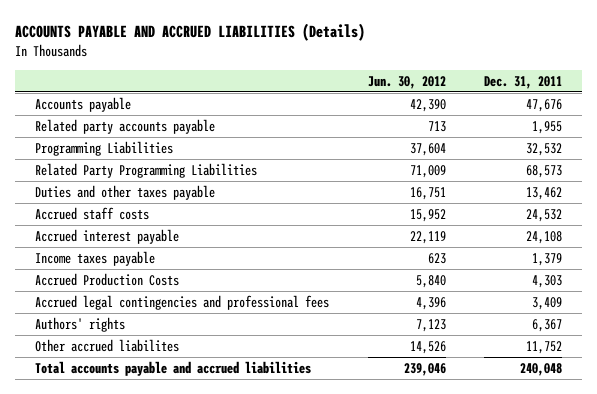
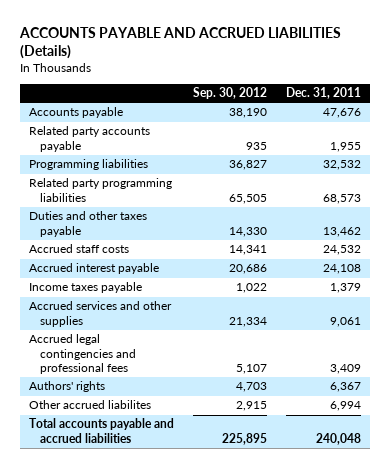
[367,75,446,89] Jun. 30, 2012 -> none
none -> [193,87,268,100] Sep. 30, 2012
[34,141,173,157] Programming Liabilities -> [29,159,149,171] Programming liabilities
[34,163,257,179] Related Party Programming Liabilities -> [29,178,173,202] Related party programming liabilities
[34,273,179,287] Accrued Production Costs -> none
none -> [29,301,173,327] Accrued services and other supplies
[526,341,563,355] 11,752 -> [329,401,361,412] 6,994

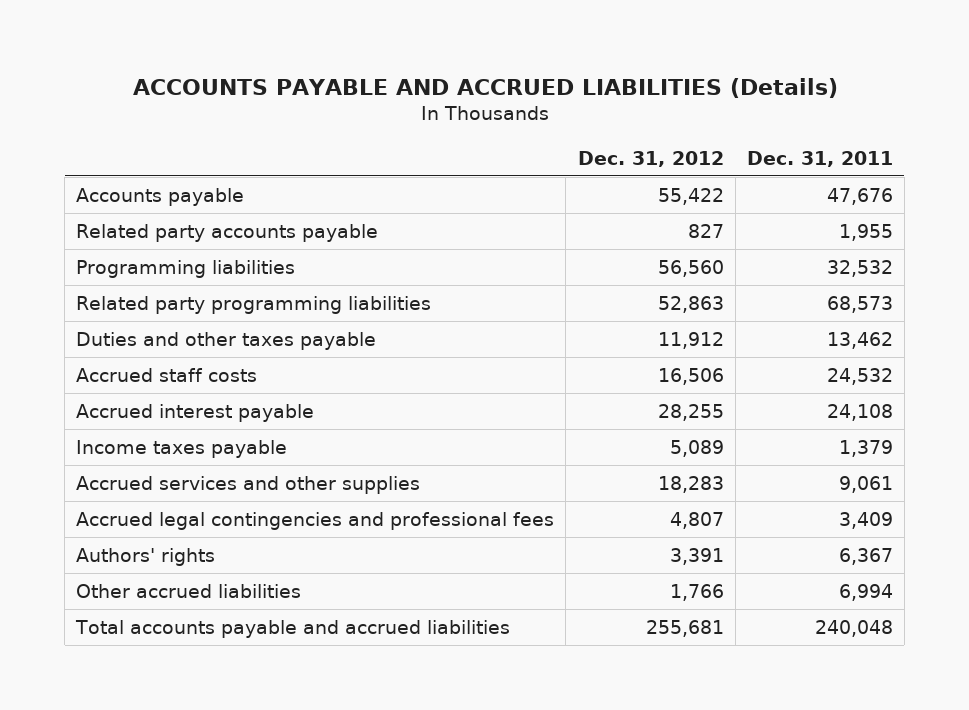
[193,87,268,100] Sep. 30, 2012 -> none
none -> [577,150,724,167] Dec. 31, 2012
[29,400,152,410] Other accrued liabilites -> [76,584,302,599] Other accrued liabilities

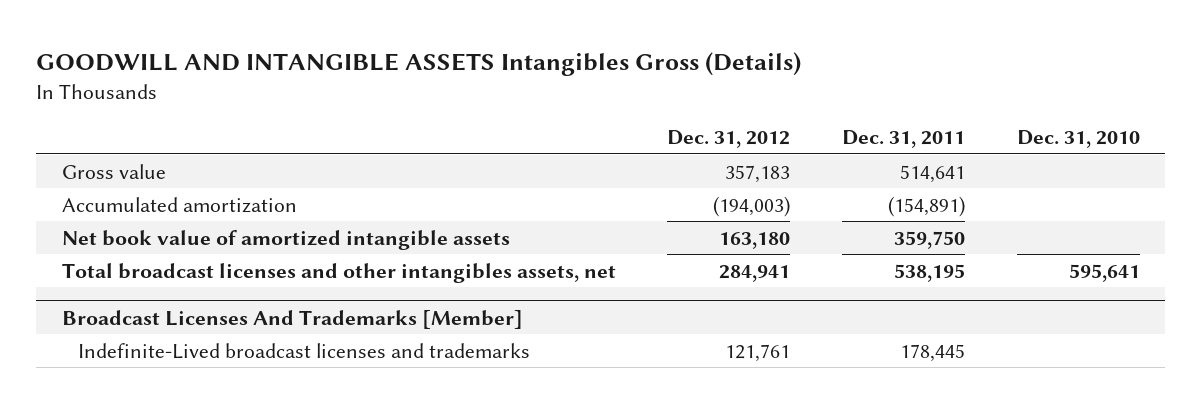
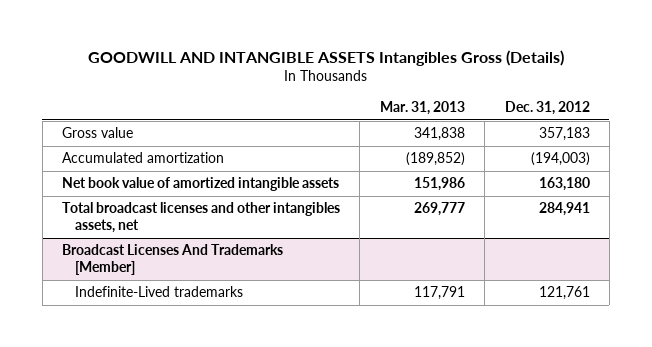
[841,130,965,149] Dec. 31, 2011 -> none
[1016,130,1140,149] Dec. 31, 2010 -> none
none -> [379,100,465,115] Mar. 31, 2013
[77,342,530,359] Indefinite-Lived broadcast licenses and trademarks -> [75,286,244,298] Indefinite-Lived trademarks

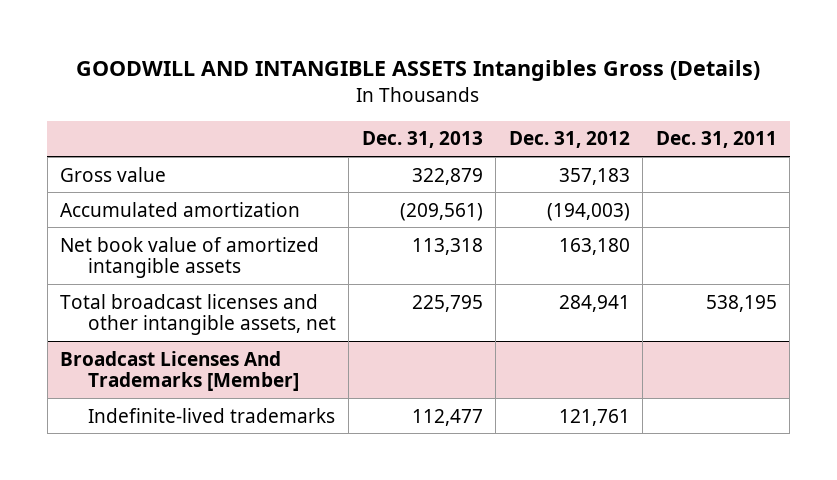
[379,100,465,115] Mar. 31, 2013 -> none
none -> [361,131,483,149] Dec. 31, 2013
none -> [655,131,777,149] Dec. 31, 2011
[62,202,341,234] Total broadcast licenses and other intangibles assets, net -> [60,293,336,336] Total broadcast licenses and other intangible assets, net
[75,286,244,298] Indefinite-Lived trademarks -> [87,407,335,423] Indefinite-lived trademarks

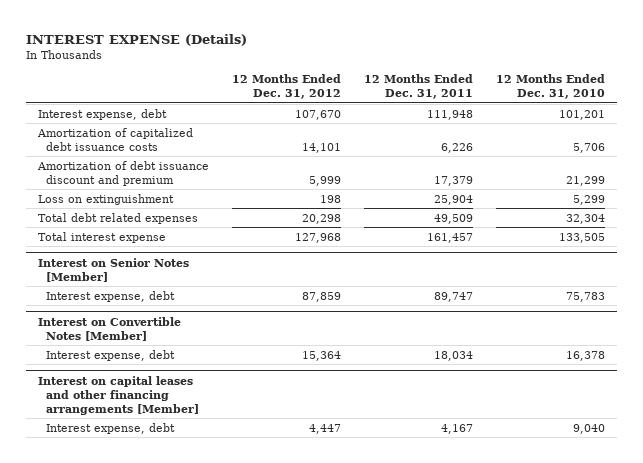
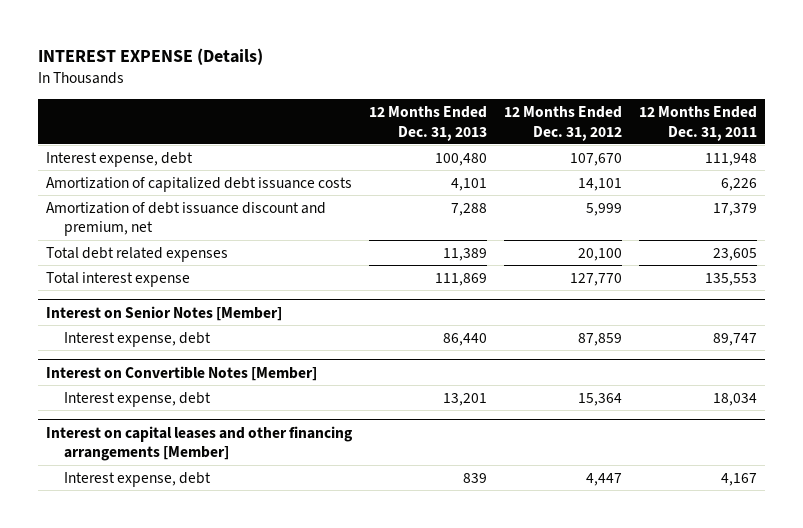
[496,74,606,100] 12 Months Ended Dec. 31, 2010 -> none
none -> [369,105,488,141] 12 Months Ended Dec. 31, 2013
[37,193,174,205] Loss on extinguishment -> none
[36,160,209,186] Amortization of debt issuance discount and premium -> [46,201,327,237] Amortization of debt issuance discount and premium, net
[302,213,342,224] 20,298 -> [578,247,623,261] 20,100
[434,213,474,224] 49,509 -> [712,247,757,261] 23,605
[295,232,342,243] 127,968 -> [570,272,623,286] 127,770
[427,232,474,243] 161,457 -> [704,272,757,286] 135,553

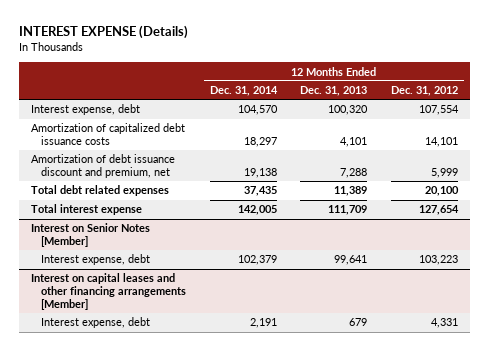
[638,105,757,141] 12 Months Ended Dec. 31, 2011 -> none
none -> [209,86,278,97] Dec. 31, 2014
[435,152,488,166] 100,480 -> [328,105,369,116] 100,320
[570,152,623,166] 107,670 -> [419,105,460,116] 107,554
[435,272,488,286] 111,869 -> [328,205,368,216] 111,709
[570,272,623,286] 127,770 -> [419,205,460,216] 127,654
[46,365,318,381] Interest on Convertible Notes [Member] -> none
[64,391,212,407] Interest expense, debt -> none
[443,332,488,346] 86,440 -> [334,255,368,266] 99,641
[578,332,623,346] 87,859 -> [419,255,459,266] 103,223
[463,472,488,483] 839 -> [349,318,368,327] 679
[586,472,623,486] 4,447 -> [431,318,459,329] 4,331

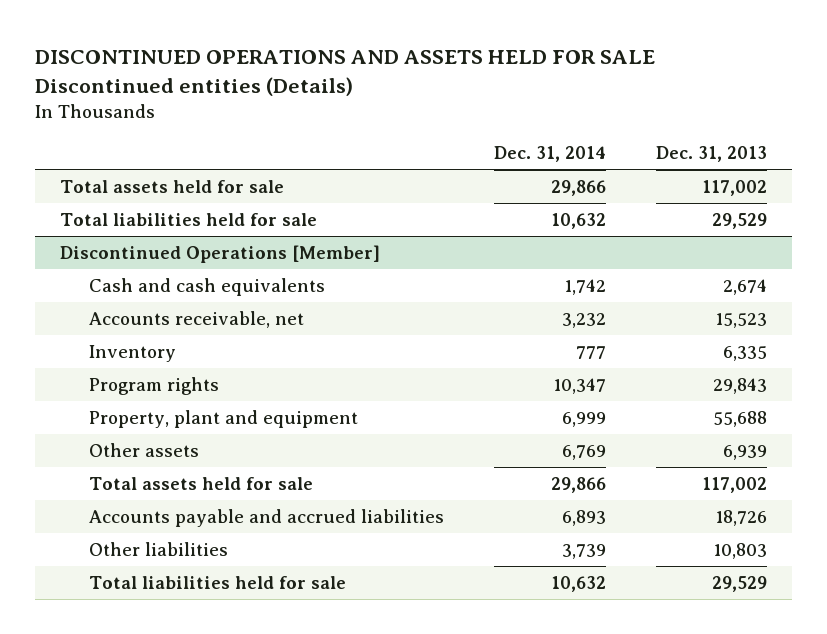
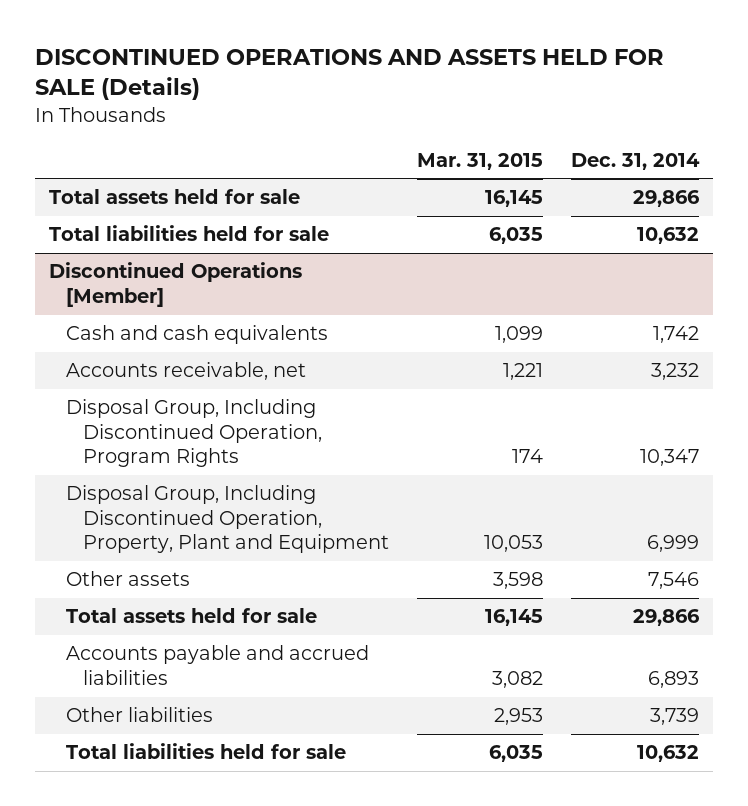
[35,50,656,96] DISCONTINUED OPERATIONS AND ASSETS HELD FOR SALE Discontinued entities (Details) -> [34,49,664,101] DISCONTINUED OPERATIONS AND ASSETS HELD FOR SALE (Details)
[656,146,768,163] Dec. 31, 2013 -> none
none -> [417,152,544,170] Mar. 31, 2015
[89,344,177,362] Inventory -> none
[89,376,220,395] Program rights -> [65,399,323,468] Disposal Group, Including Discontinued Operation, Program Rights
[89,409,359,428] Property, plant and equipment -> [65,485,390,554] Disposal Group, Including Discontinued Operation, Property, Plant and Equipment
[562,444,607,460] 6,769 -> [648,572,700,590] 7,546

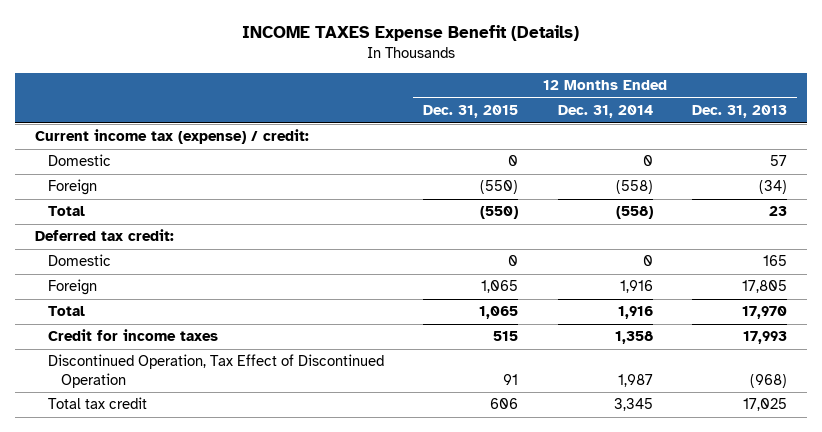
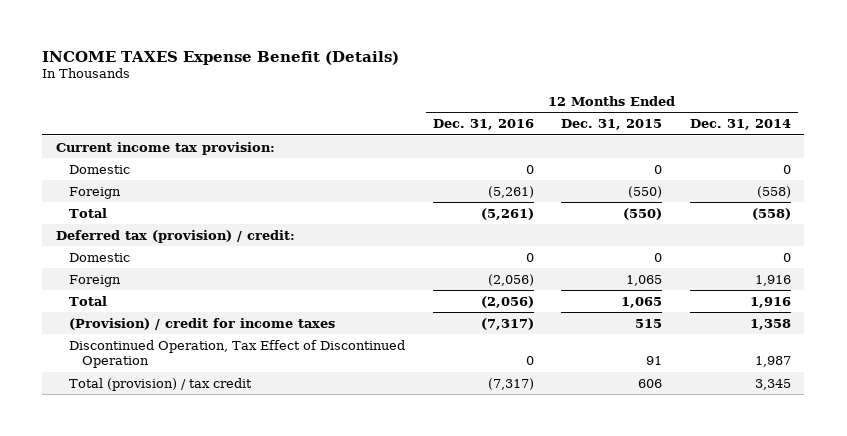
[691,105,787,119] Dec. 31, 2013 -> none
none -> [432,119,534,131] Dec. 31, 2016
[34,129,309,145] Current income tax (expense) / credit: -> [56,141,276,155] Current income tax provision:
[34,229,174,242] Deferred tax credit: -> [56,229,296,243] Deferred tax (provision) / credit:
[47,329,218,342] Credit for income taxes -> [68,317,335,330] (Provision) / credit for income taxes
[47,397,147,410] Total tax credit -> [68,377,252,391] Total (provision) / tax credit

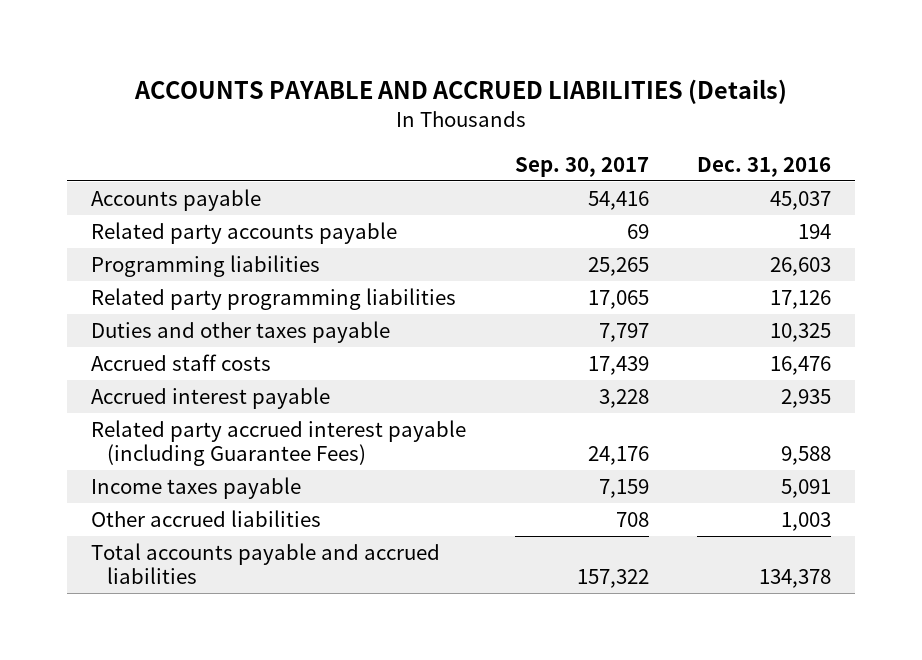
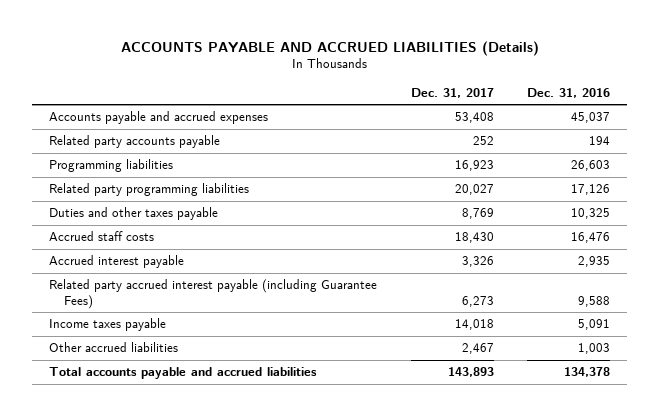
[514,156,649,177] Sep. 30, 2017 -> none
none -> [410,87,494,98] Dec. 31, 2017
[91,189,262,212] Accounts payable -> [49,111,269,125] Accounts payable and accrued expenses

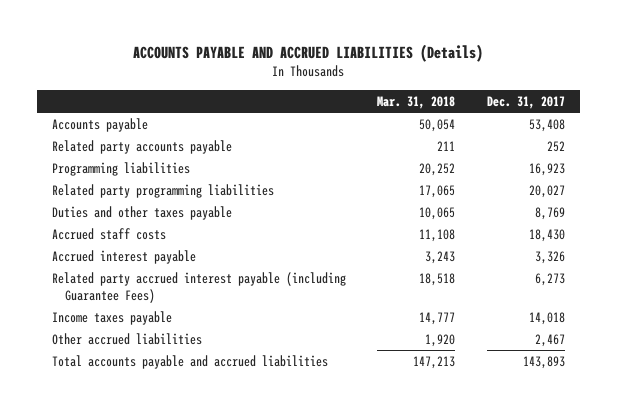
[527,87,611,98] Dec. 31, 2016 -> none
none -> [377,95,456,109] Mar. 31, 2018
[49,111,269,125] Accounts payable and accrued expenses -> [52,117,149,132] Accounts payable

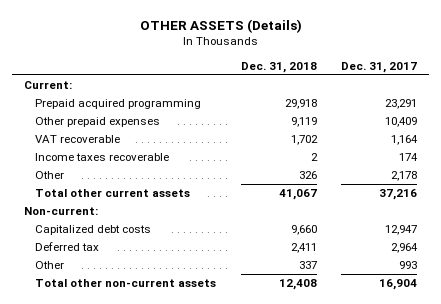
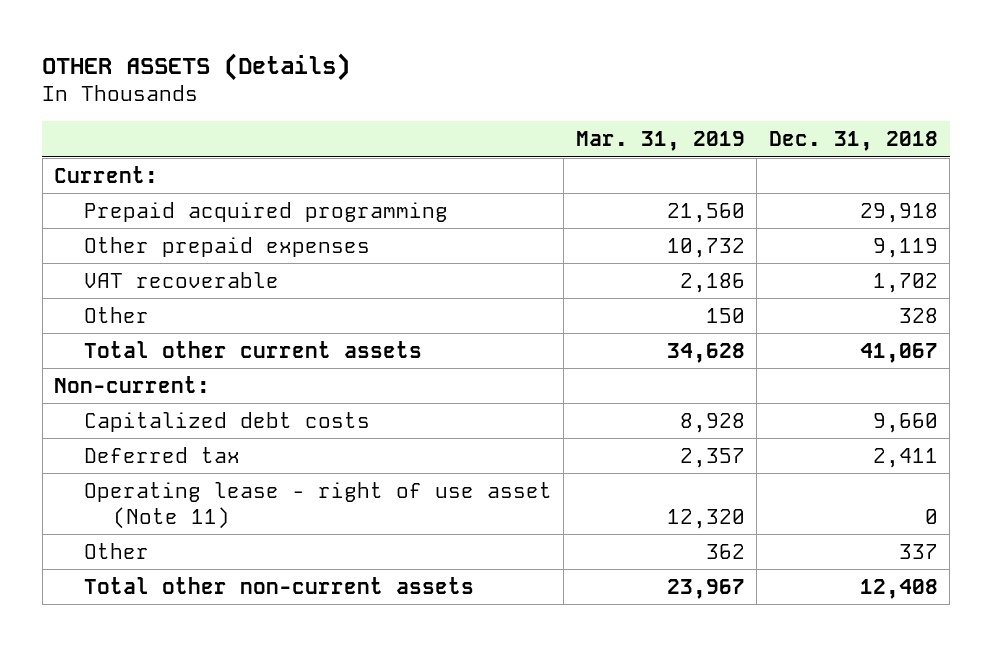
[341,62,418,74] Dec. 31, 2017 -> none
none -> [575,131,745,152] Mar. 31, 2019
[34,153,169,162] Income taxes recoverable -> none
[298,171,317,180] 326 -> [898,307,938,323] 328
none -> [83,481,552,529] Operating lease - right of use asset (Note 11)

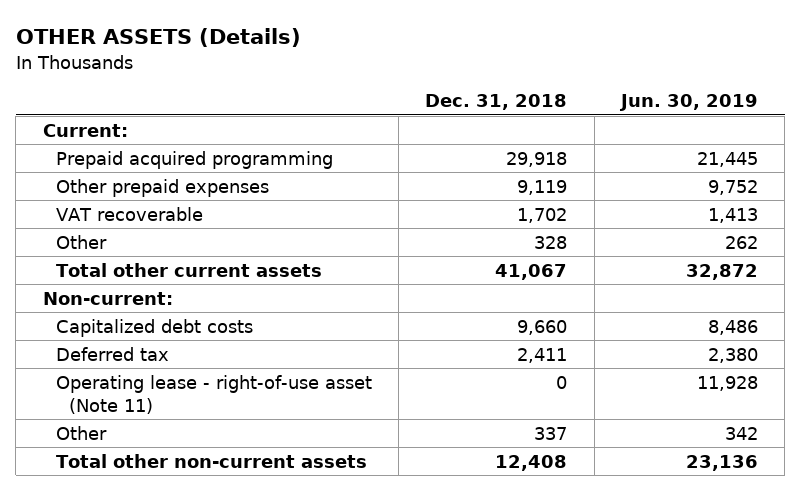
[575,131,745,152] Mar. 31, 2019 -> none
none -> [618,94,758,112] Jun. 30, 2019
[83,481,552,529] Operating lease - right of use asset (Note 11) -> [55,374,372,414] Operating lease - right-of-use asset (Note 11)

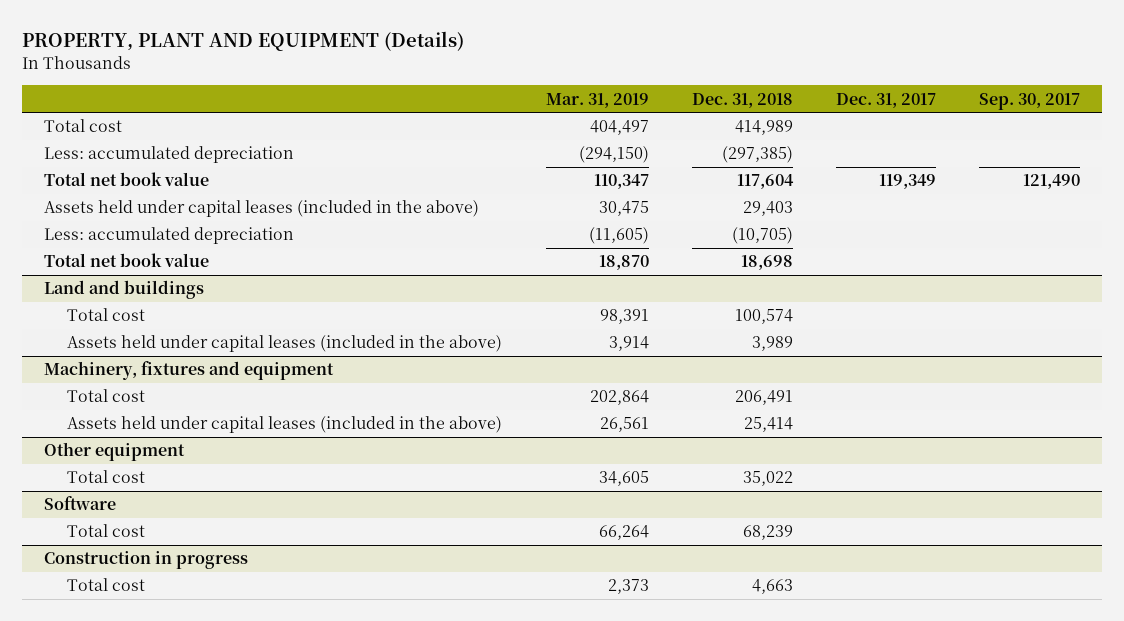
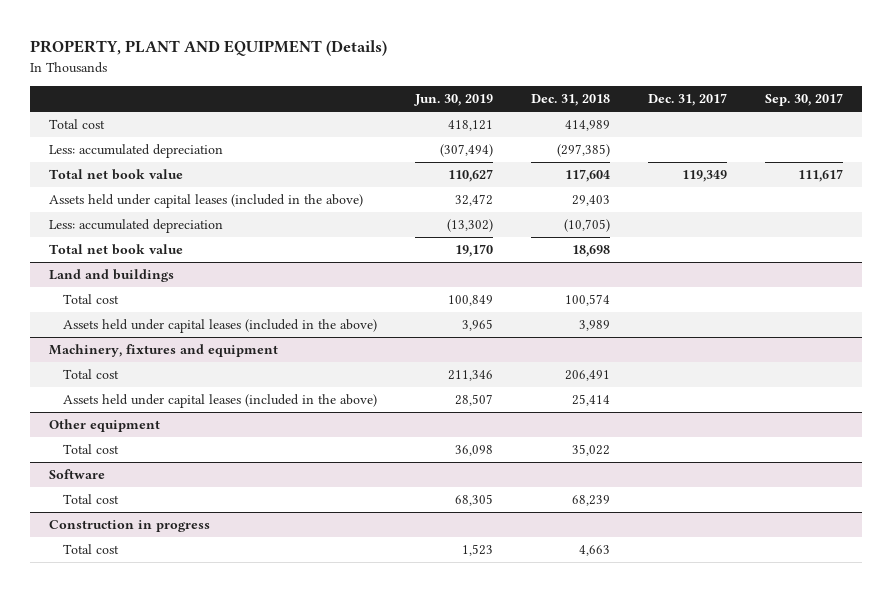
[545,92,649,108] Mar. 31, 2019 -> none
none -> [413,94,493,107] Jun. 30, 2019
[1023,174,1081,190] 121,490 -> [797,169,843,183] 111,617

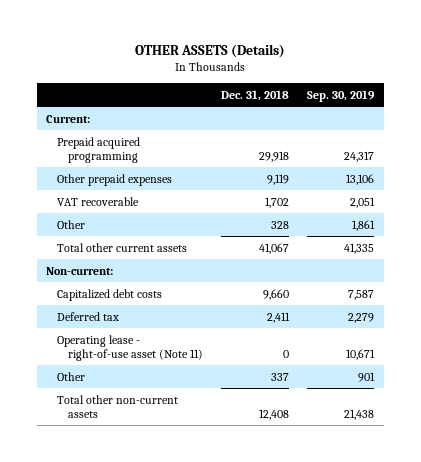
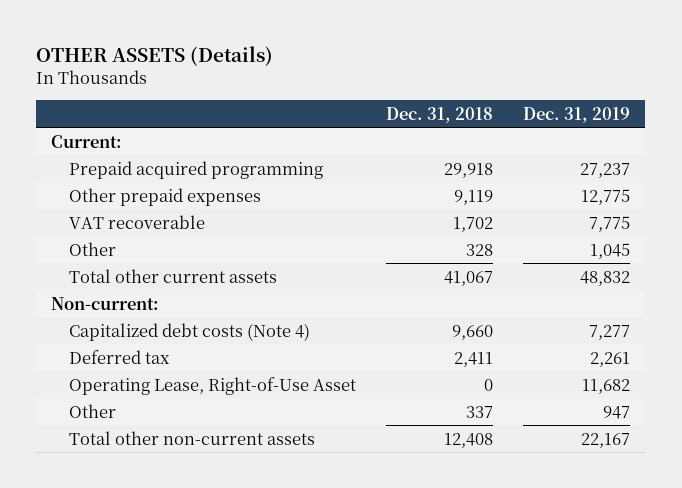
[307,89,376,102] Sep. 30, 2019 -> none
none -> [523,106,631,123] Dec. 31, 2019
[56,288,162,301] Capitalized debt costs -> [69,322,311,341] Capitalized debt costs (Note 4)
[56,334,203,361] Operating lease - right-of-use asset (Note 11) -> [69,376,357,395] Operating Lease, Right-of-Use Asset

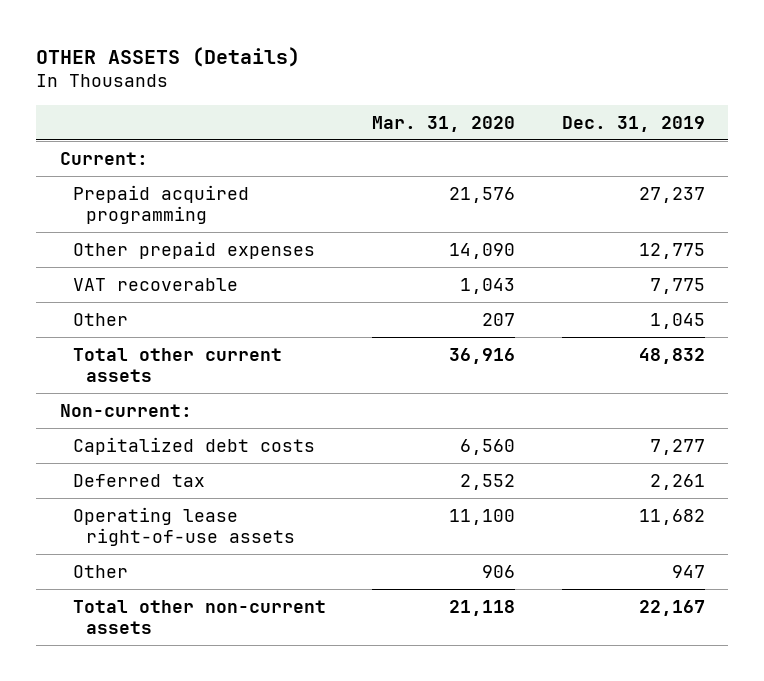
[386,106,494,123] Dec. 31, 2018 -> none
none -> [372,115,516,132] Mar. 31, 2020
[69,322,311,341] Capitalized debt costs (Note 4) -> [72,436,315,455] Capitalized debt costs
[69,376,357,395] Operating Lease, Right-of-Use Asset -> [72,506,295,547] Operating lease right-of-use assets

